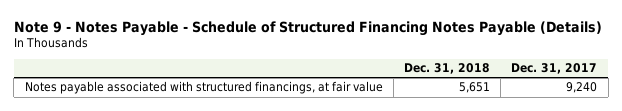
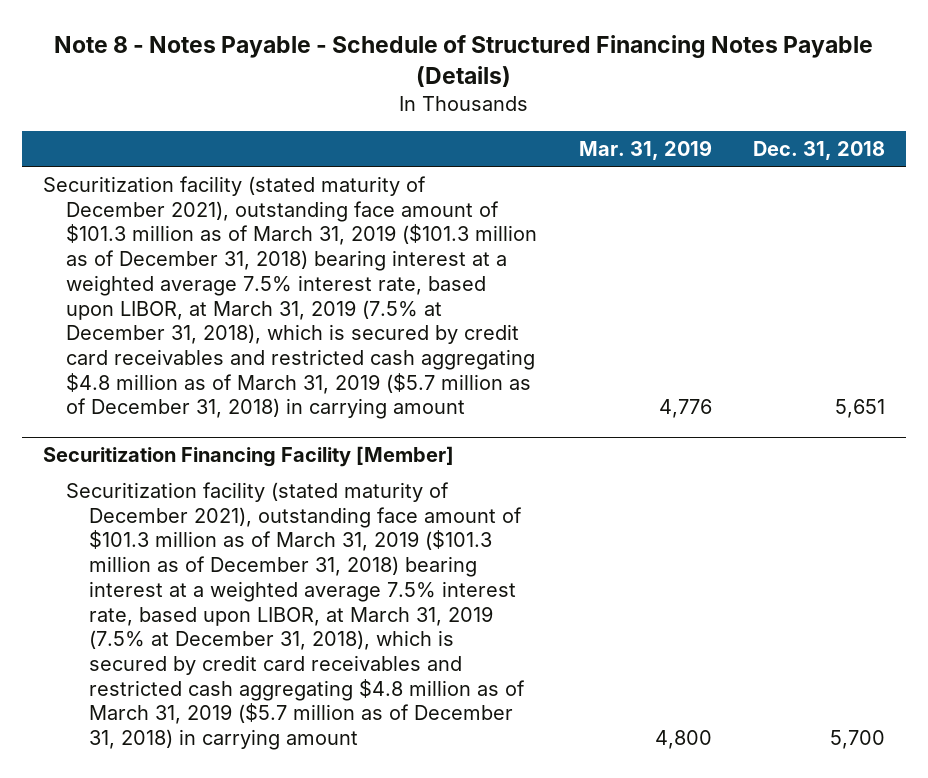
[13,20,602,36] Note 9 - Notes Payable - Schedule of Structured Financing Notes Payable (Details) -> [53,34,873,87] Note 8 - Notes Payable - Schedule of Structured Financing Notes Payable (Details)
[511,63,598,75] Dec. 31, 2017 -> none
none -> [578,139,712,160] Mar. 31, 2019
[24,81,383,95] Notes payable associated with structured financings, at fair value -> [42,176,538,420] Securitization facility (stated maturity of December 2021), outstanding face amount of $101.3 million as of March 31, 2019 ($101.3 million as of December 31, 2018) bearing interest at a weighted average 7.5% interest rate, based upon LIBOR, at March 31, 2019 (7.5% at December 31, 2018), which is secured by credit card receivables and restricted cash aggregating $4.8 million as of March 31, 2019 ($5.7 million as of December 31, 2018) in carrying amount
none -> [42,446,454,468] Securitization Financing Facility [Member]
none -> [66,482,526,751] Securitization facility (stated maturity of December 2021), outstanding face amount of $101.3 million as of March 31, 2019 ($101.3 million as of December 31, 2018) bearing interest at a weighted average 7.5% interest rate, based upon LIBOR, at March 31, 2019 (7.5% at December 31, 2018), which is secured by credit card receivables and restricted cash aggregating $4.8 million as of March 31, 2019 ($5.7 million as of December 31, 2018) in carrying amount

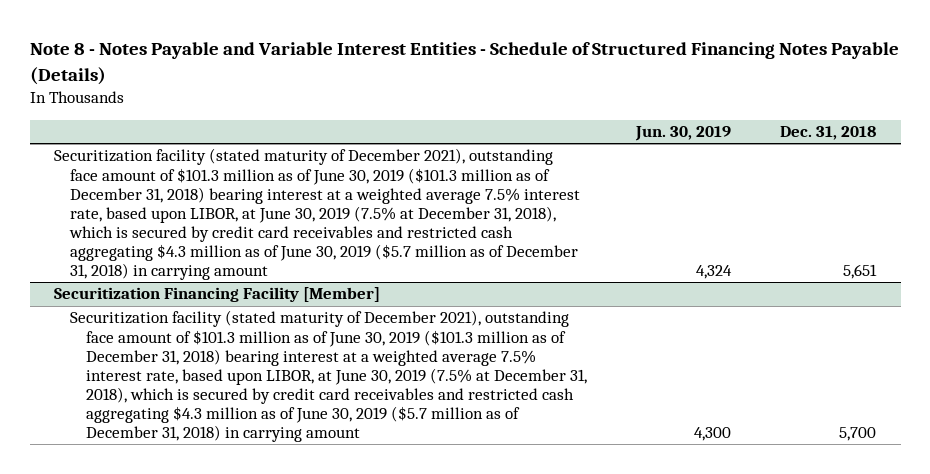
[53,34,873,87] Note 8 - Notes Payable - Schedule of Structured Financing Notes Payable (Details) -> [29,42,899,85] Note 8 - Notes Payable and Variable Interest Entities - Schedule of Structured Financing Notes Payable (Details)
[578,139,712,160] Mar. 31, 2019 -> none
none -> [634,126,731,142] Jun. 30, 2019
[42,176,538,420] Securitization facility (stated maturity of December 2021), outstanding face amount of $101.3 million as of March 31, 2019 ($101.3 million as of December 31, 2018) bearing interest at a weighted average 7.5% interest rate, based upon LIBOR, at March 31, 2019 (7.5% at December 31, 2018), which is secured by credit card receivables and restricted cash aggregating $4.8 million as of March 31, 2019 ($5.7 million as of December 31, 2018) in carrying amount -> [54,148,580,280] Securitization facility (stated maturity of December 2021), outstanding face amount of $101.3 million as of June 30, 2019 ($101.3 million as of December 31, 2018) bearing interest at a weighted average 7.5% interest rate, based upon LIBOR, at June 30, 2019 (7.5% at December 31, 2018), which is secured by credit card receivables and restricted cash aggregating $4.3 million as of June 30, 2019 ($5.7 million as of December 31, 2018) in carrying amount
[66,482,526,751] Securitization facility (stated maturity of December 2021), outstanding face amount of $101.3 million as of March 31, 2019 ($101.3 million as of December 31, 2018) bearing interest at a weighted average 7.5% interest rate, based upon LIBOR, at March 31, 2019 (7.5% at December 31, 2018), which is secured by credit card receivables and restricted cash aggregating $4.8 million as of March 31, 2019 ($5.7 million as of December 31, 2018) in carrying amount -> [69,310,587,442] Securitization facility (stated maturity of December 2021), outstanding face amount of $101.3 million as of June 30, 2019 ($101.3 million as of December 31, 2018) bearing interest at a weighted average 7.5% interest rate, based upon LIBOR, at June 30, 2019 (7.5% at December 31, 2018), which is secured by credit card receivables and restricted cash aggregating $4.3 million as of June 30, 2019 ($5.7 million as of December 31, 2018) in carrying amount

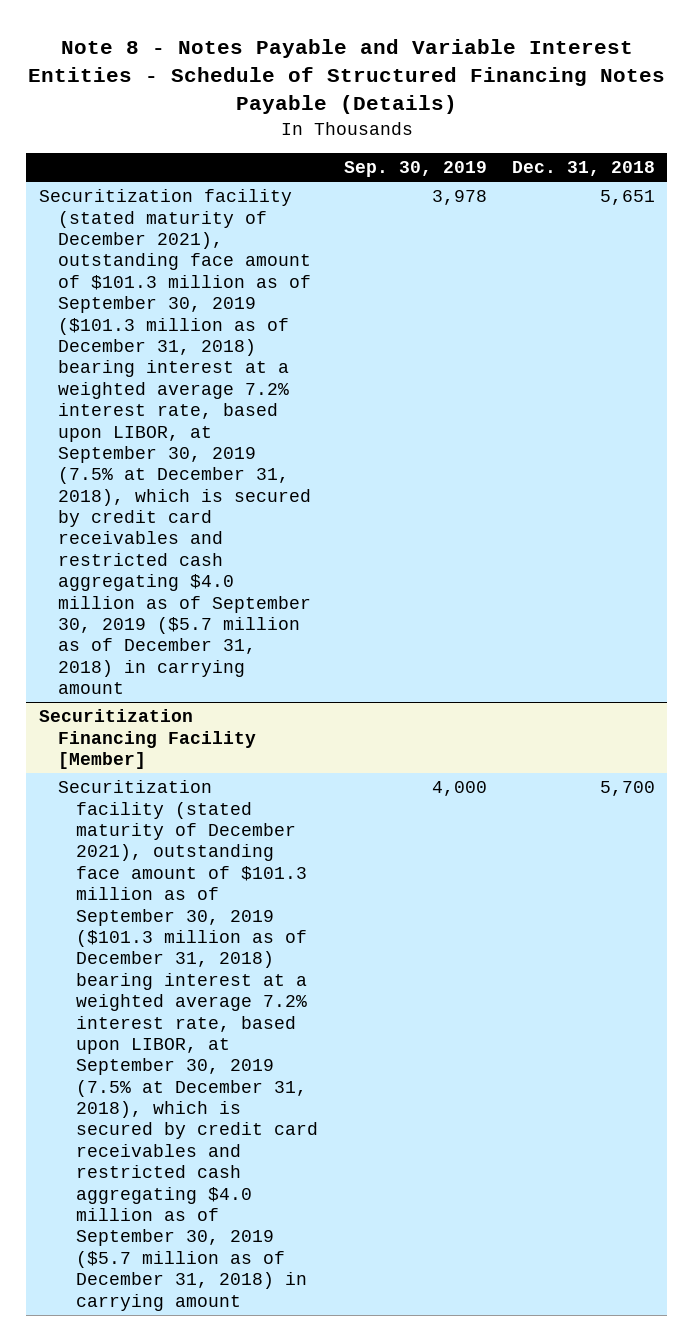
[634,126,731,142] Jun. 30, 2019 -> none
none -> [343,161,487,178] Sep. 30, 2019
[54,148,580,280] Securitization facility (stated maturity of December 2021), outstanding face amount of $101.3 million as of June 30, 2019 ($101.3 million as of December 31, 2018) bearing interest at a weighted average 7.5% interest rate, based upon LIBOR, at June 30, 2019 (7.5% at December 31, 2018), which is secured by credit card receivables and restricted cash aggregating $4.3 million as of June 30, 2019 ($5.7 million as of December 31, 2018) in carrying amount -> [38,189,311,695] Securitization facility (stated maturity of December 2021), outstanding face amount of $101.3 million as of September 30, 2019 ($101.3 million as of December 31, 2018) bearing interest at a weighted average 7.2% interest rate, based upon LIBOR, at September 30, 2019 (7.5% at December 31, 2018), which is secured by credit card receivables and restricted cash aggregating $4.0 million as of September 30, 2019 ($5.7 million as of December 31, 2018) in carrying amount
[69,310,587,442] Securitization facility (stated maturity of December 2021), outstanding face amount of $101.3 million as of June 30, 2019 ($101.3 million as of December 31, 2018) bearing interest at a weighted average 7.5% interest rate, based upon LIBOR, at June 30, 2019 (7.5% at December 31, 2018), which is secured by credit card receivables and restricted cash aggregating $4.3 million as of June 30, 2019 ($5.7 million as of December 31, 2018) in carrying amount -> [57,780,319,1311] Securitization facility (stated maturity of December 2021), outstanding face amount of $101.3 million as of September 30, 2019 ($101.3 million as of December 31, 2018) bearing interest at a weighted average 7.2% interest rate, based upon LIBOR, at September 30, 2019 (7.5% at December 31, 2018), which is secured by credit card receivables and restricted cash aggregating $4.0 million as of September 30, 2019 ($5.7 million as of December 31, 2018) in carrying amount

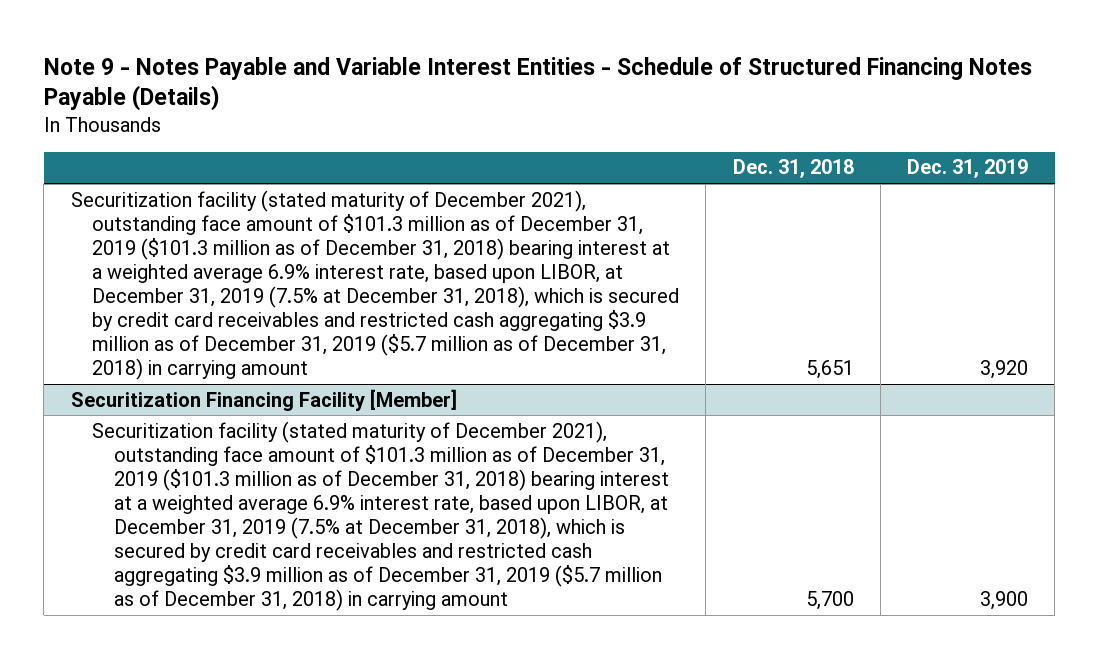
[27,39,665,115] Note 8 - Notes Payable and Variable Interest Entities - Schedule of Structured Financing Notes Payable (Details) -> [43,56,1032,112] Note 9 - Notes Payable and Variable Interest Entities - Schedule of Structured Financing Notes Payable (Details)
[343,161,487,178] Sep. 30, 2019 -> none
none -> [907,159,1029,179] Dec. 31, 2019
[38,189,311,695] Securitization facility (stated maturity of December 2021), outstanding face amount of $101.3 million as of September 30, 2019 ($101.3 million as of December 31, 2018) bearing interest at a weighted average 7.2% interest rate, based upon LIBOR, at September 30, 2019 (7.5% at December 31, 2018), which is secured by credit card receivables and restricted cash aggregating $4.0 million as of September 30, 2019 ($5.7 million as of December 31, 2018) in carrying amount -> [70,189,680,381] Securitization facility (stated maturity of December 2021), outstanding face amount of $101.3 million as of December 31, 2019 ($101.3 million as of December 31, 2018) bearing interest at a weighted average 6.9% interest rate, based upon LIBOR, at December 31, 2019 (7.5% at December 31, 2018), which is secured by credit card receivables and restricted cash aggregating $3.9 million as of December 31, 2019 ($5.7 million as of December 31, 2018) in carrying amount
[57,780,319,1311] Securitization facility (stated maturity of December 2021), outstanding face amount of $101.3 million as of September 30, 2019 ($101.3 million as of December 31, 2018) bearing interest at a weighted average 7.2% interest rate, based upon LIBOR, at September 30, 2019 (7.5% at December 31, 2018), which is secured by credit card receivables and restricted cash aggregating $4.0 million as of September 30, 2019 ($5.7 million as of December 31, 2018) in carrying amount -> [92,420,669,612] Securitization facility (stated maturity of December 2021), outstanding face amount of $101.3 million as of December 31, 2019 ($101.3 million as of December 31, 2018) bearing interest at a weighted average 6.9% interest rate, based upon LIBOR, at December 31, 2019 (7.5% at December 31, 2018), which is secured by credit card receivables and restricted cash aggregating $3.9 million as of December 31, 2019 ($5.7 million as of December 31, 2018) in carrying amount

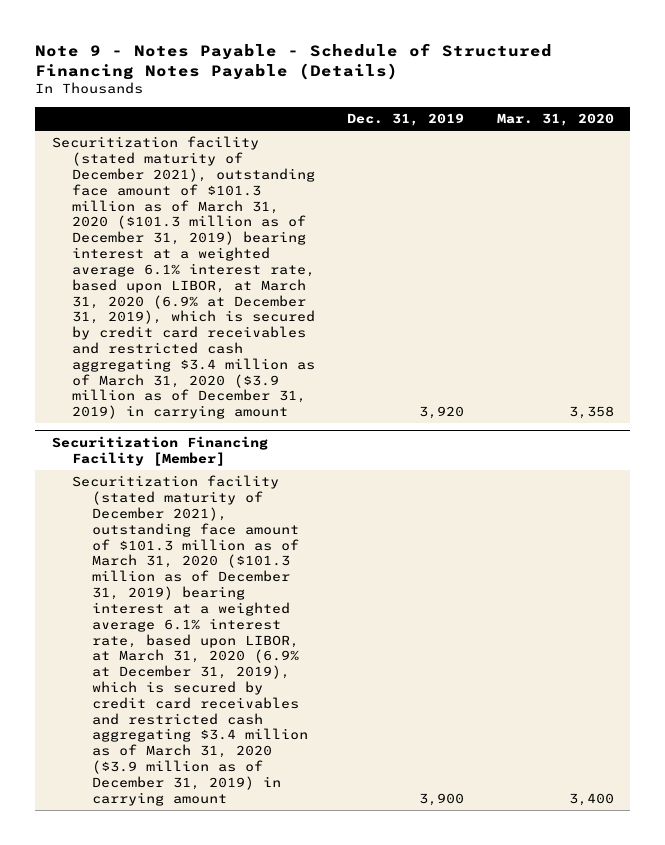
[43,56,1032,112] Note 9 - Notes Payable and Variable Interest Entities - Schedule of Structured Financing Notes Payable (Details) -> [35,42,553,80] Note 9 - Notes Payable - Schedule of Structured Financing Notes Payable (Details)
[732,159,854,179] Dec. 31, 2018 -> none
none -> [496,112,614,126] Mar. 31, 2020
[70,189,680,381] Securitization facility (stated maturity of December 2021), outstanding face amount of $101.3 million as of December 31, 2019 ($101.3 million as of December 31, 2018) bearing interest at a weighted average 6.9% interest rate, based upon LIBOR, at December 31, 2019 (7.5% at December 31, 2018), which is secured by credit card receivables and restricted cash aggregating $3.9 million as of December 31, 2019 ($5.7 million as of December 31, 2018) in carrying amount -> [51,136,315,420] Securitization facility (stated maturity of December 2021), outstanding face amount of $101.3 million as of March 31, 2020 ($101.3 million as of December 31, 2019) bearing interest at a weighted average 6.1% interest rate, based upon LIBOR, at March 31, 2020 (6.9% at December 31, 2019), which is secured by credit card receivables and restricted cash aggregating $3.4 million as of March 31, 2020 ($3.9 million as of December 31, 2019) in carrying amount
[92,420,669,612] Securitization facility (stated maturity of December 2021), outstanding face amount of $101.3 million as of December 31, 2019 ($101.3 million as of December 31, 2018) bearing interest at a weighted average 6.9% interest rate, based upon LIBOR, at December 31, 2019 (7.5% at December 31, 2018), which is secured by credit card receivables and restricted cash aggregating $3.9 million as of December 31, 2019 ($5.7 million as of December 31, 2018) in carrying amount -> [71,475,309,806] Securitization facility (stated maturity of December 2021), outstanding face amount of $101.3 million as of March 31, 2020 ($101.3 million as of December 31, 2019) bearing interest at a weighted average 6.1% interest rate, based upon LIBOR, at March 31, 2020 (6.9% at December 31, 2019), which is secured by credit card receivables and restricted cash aggregating $3.4 million as of March 31, 2020 ($3.9 million as of December 31, 2019) in carrying amount

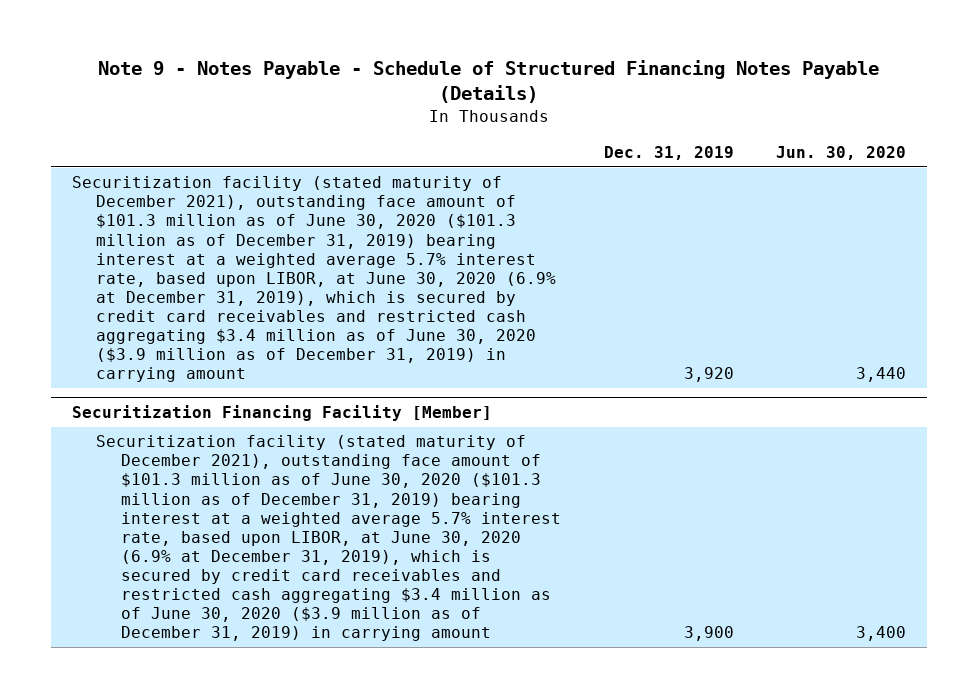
[496,112,614,126] Mar. 31, 2020 -> none
none -> [776,145,907,160] Jun. 30, 2020
[51,136,315,420] Securitization facility (stated maturity of December 2021), outstanding face amount of $101.3 million as of March 31, 2020 ($101.3 million as of December 31, 2019) bearing interest at a weighted average 6.1% interest rate, based upon LIBOR, at March 31, 2020 (6.9% at December 31, 2019), which is secured by credit card receivables and restricted cash aggregating $3.4 million as of March 31, 2020 ($3.9 million as of December 31, 2019) in carrying amount -> [71,176,557,382] Securitization facility (stated maturity of December 2021), outstanding face amount of $101.3 million as of June 30, 2020 ($101.3 million as of December 31, 2019) bearing interest at a weighted average 5.7% interest rate, based upon LIBOR, at June 30, 2020 (6.9% at December 31, 2019), which is secured by credit card receivables and restricted cash aggregating $3.4 million as of June 30, 2020 ($3.9 million as of December 31, 2019) in carrying amount
[71,475,309,806] Securitization facility (stated maturity of December 2021), outstanding face amount of $101.3 million as of March 31, 2020 ($101.3 million as of December 31, 2019) bearing interest at a weighted average 6.1% interest rate, based upon LIBOR, at March 31, 2020 (6.9% at December 31, 2019), which is secured by credit card receivables and restricted cash aggregating $3.4 million as of March 31, 2020 ($3.9 million as of December 31, 2019) in carrying amount -> [96,435,562,641] Securitization facility (stated maturity of December 2021), outstanding face amount of $101.3 million as of June 30, 2020 ($101.3 million as of December 31, 2019) bearing interest at a weighted average 5.7% interest rate, based upon LIBOR, at June 30, 2020 (6.9% at December 31, 2019), which is secured by credit card receivables and restricted cash aggregating $3.4 million as of June 30, 2020 ($3.9 million as of December 31, 2019) in carrying amount

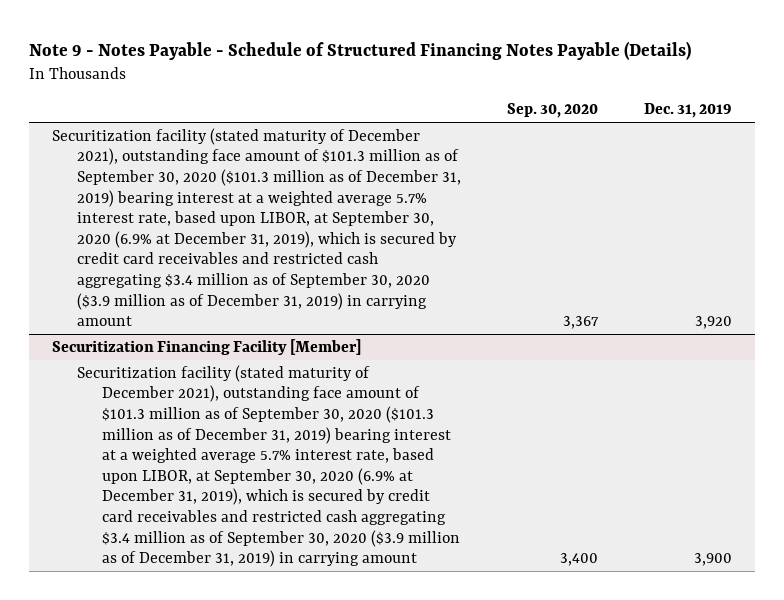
[776,145,907,160] Jun. 30, 2020 -> none
none -> [507,103,599,119] Sep. 30, 2020
[71,176,557,382] Securitization facility (stated maturity of December 2021), outstanding face amount of $101.3 million as of June 30, 2020 ($101.3 million as of December 31, 2019) bearing interest at a weighted average 5.7% interest rate, based upon LIBOR, at June 30, 2020 (6.9% at December 31, 2019), which is secured by credit card receivables and restricted cash aggregating $3.4 million as of June 30, 2020 ($3.9 million as of December 31, 2019) in carrying amount -> [52,127,462,327] Securitization facility (stated maturity of December 2021), outstanding face amount of $101.3 million as of September 30, 2020 ($101.3 million as of December 31, 2019) bearing interest at a weighted average 5.7% interest rate, based upon LIBOR, at September 30, 2020 (6.9% at December 31, 2019), which is secured by credit card receivables and restricted cash aggregating $3.4 million as of September 30, 2020 ($3.9 million as of December 31, 2019) in carrying amount
[96,435,562,641] Securitization facility (stated maturity of December 2021), outstanding face amount of $101.3 million as of June 30, 2020 ($101.3 million as of December 31, 2019) bearing interest at a weighted average 5.7% interest rate, based upon LIBOR, at June 30, 2020 (6.9% at December 31, 2019), which is secured by credit card receivables and restricted cash aggregating $3.4 million as of June 30, 2020 ($3.9 million as of December 31, 2019) in carrying amount -> [77,364,461,568] Securitization facility (stated maturity of December 2021), outstanding face amount of $101.3 million as of September 30, 2020 ($101.3 million as of December 31, 2019) bearing interest at a weighted average 5.7% interest rate, based upon LIBOR, at September 30, 2020 (6.9% at December 31, 2019), which is secured by credit card receivables and restricted cash aggregating $3.4 million as of September 30, 2020 ($3.9 million as of December 31, 2019) in carrying amount

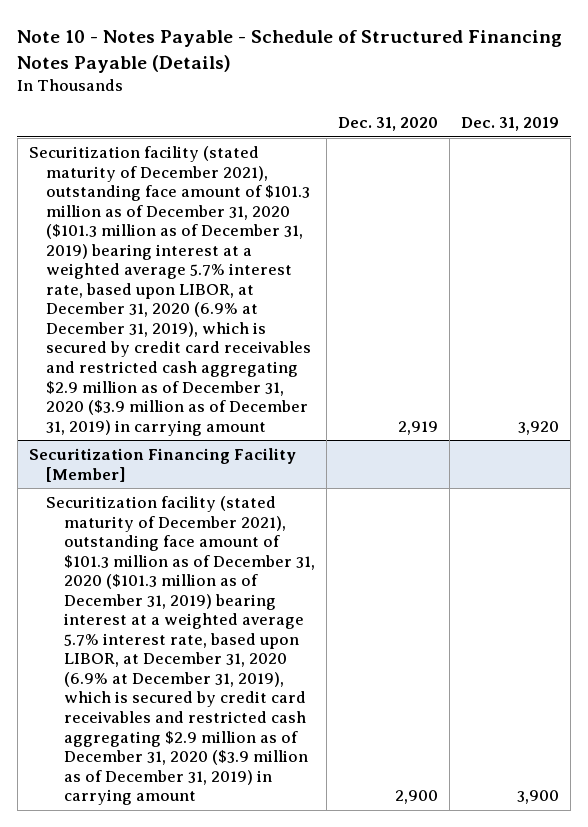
[29,40,692,60] Note 9 - Notes Payable - Schedule of Structured Financing Notes Payable (Details) -> [17,30,563,74] Note 10 - Notes Payable - Schedule of Structured Financing Notes Payable (Details)
[507,103,599,119] Sep. 30, 2020 -> none
none -> [338,117,439,132] Dec. 31, 2020
[52,127,462,327] Securitization facility (stated maturity of December 2021), outstanding face amount of $101.3 million as of September 30, 2020 ($101.3 million as of December 31, 2019) bearing interest at a weighted average 5.7% interest rate, based upon LIBOR, at September 30, 2020 (6.9% at December 31, 2019), which is secured by credit card receivables and restricted cash aggregating $3.4 million as of September 30, 2020 ($3.9 million as of December 31, 2019) in carrying amount -> [28,146,312,436] Securitization facility (stated maturity of December 2021), outstanding face amount of $101.3 million as of December 31, 2020 ($101.3 million as of December 31, 2019) bearing interest at a weighted average 5.7% interest rate, based upon LIBOR, at December 31, 2020 (6.9% at December 31, 2019), which is secured by credit card receivables and restricted cash aggregating $2.9 million as of December 31, 2020 ($3.9 million as of December 31, 2019) in carrying amount
[77,364,461,568] Securitization facility (stated maturity of December 2021), outstanding face amount of $101.3 million as of September 30, 2020 ($101.3 million as of December 31, 2019) bearing interest at a weighted average 5.7% interest rate, based upon LIBOR, at September 30, 2020 (6.9% at December 31, 2019), which is secured by credit card receivables and restricted cash aggregating $3.4 million as of September 30, 2020 ($3.9 million as of December 31, 2019) in carrying amount -> [46,496,316,806] Securitization facility (stated maturity of December 2021), outstanding face amount of $101.3 million as of December 31, 2020 ($101.3 million as of December 31, 2019) bearing interest at a weighted average 5.7% interest rate, based upon LIBOR, at December 31, 2020 (6.9% at December 31, 2019), which is secured by credit card receivables and restricted cash aggregating $2.9 million as of December 31, 2020 ($3.9 million as of December 31, 2019) in carrying amount

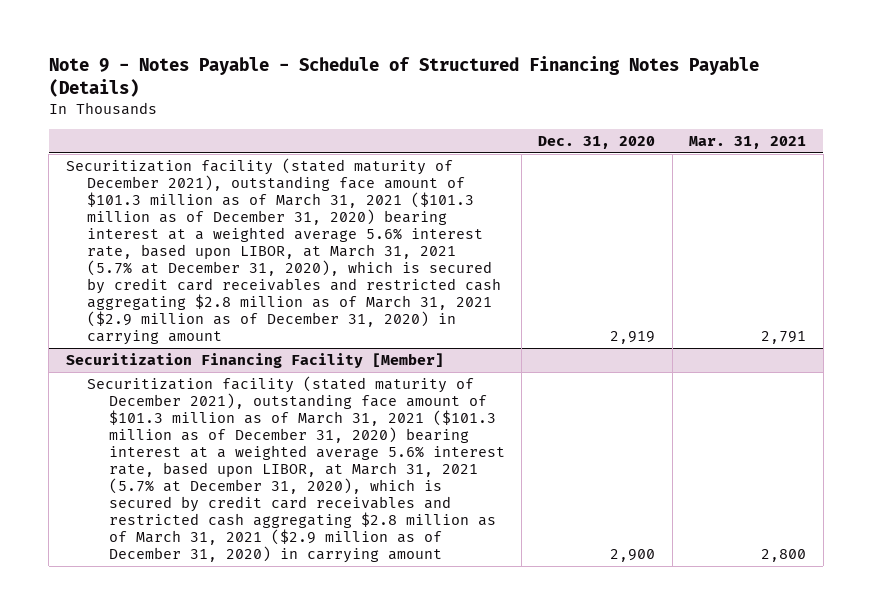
[17,30,563,74] Note 10 - Notes Payable - Schedule of Structured Financing Notes Payable (Details) -> [48,56,759,98] Note 9 - Notes Payable - Schedule of Structured Financing Notes Payable (Details)
[461,117,560,132] Dec. 31, 2019 -> none
none -> [689,135,807,149] Mar. 31, 2021
[28,146,312,436] Securitization facility (stated maturity of December 2021), outstanding face amount of $101.3 million as of December 31, 2020 ($101.3 million as of December 31, 2019) bearing interest at a weighted average 5.7% interest rate, based upon LIBOR, at December 31, 2020 (6.9% at December 31, 2019), which is secured by credit card receivables and restricted cash aggregating $2.9 million as of December 31, 2020 ($3.9 million as of December 31, 2019) in carrying amount -> [65,158,502,346] Securitization facility (stated maturity of December 2021), outstanding face amount of $101.3 million as of March 31, 2021 ($101.3 million as of December 31, 2020) bearing interest at a weighted average 5.6% interest rate, based upon LIBOR, at March 31, 2021 (5.7% at December 31, 2020), which is secured by credit card receivables and restricted cash aggregating $2.8 million as of March 31, 2021 ($2.9 million as of December 31, 2020) in carrying amount
[46,496,316,806] Securitization facility (stated maturity of December 2021), outstanding face amount of $101.3 million as of December 31, 2020 ($101.3 million as of December 31, 2019) bearing interest at a weighted average 5.7% interest rate, based upon LIBOR, at December 31, 2020 (6.9% at December 31, 2019), which is secured by credit card receivables and restricted cash aggregating $2.9 million as of December 31, 2020 ($3.9 million as of December 31, 2019) in carrying amount -> [87,376,505,564] Securitization facility (stated maturity of December 2021), outstanding face amount of $101.3 million as of March 31, 2021 ($101.3 million as of December 31, 2020) bearing interest at a weighted average 5.6% interest rate, based upon LIBOR, at March 31, 2021 (5.7% at December 31, 2020), which is secured by credit card receivables and restricted cash aggregating $2.8 million as of March 31, 2021 ($2.9 million as of December 31, 2020) in carrying amount

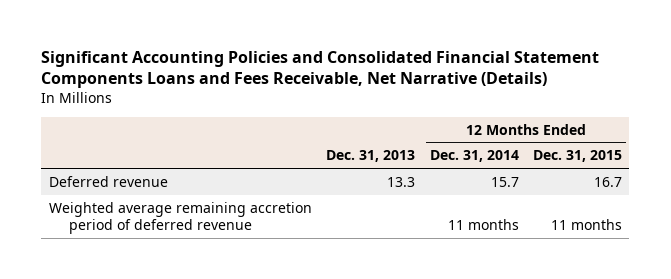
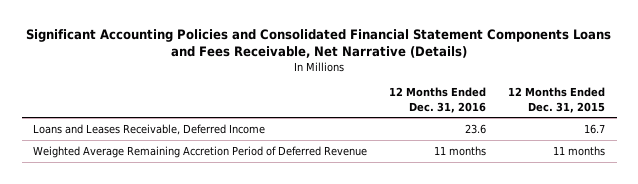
[326,150,416,163] Dec. 31, 2013 -> none
[429,150,519,163] Dec. 31, 2014 -> none
none -> [389,87,487,113] 12 Months Ended Dec. 31, 2016
[48,175,168,187] Deferred revenue -> [32,123,265,135] Loans and Leases Receivable, Deferred Income
[48,201,312,234] Weighted average remaining accretion period of deferred revenue -> [32,145,367,158] Weighted Average Remaining Accretion Period of Deferred Revenue

